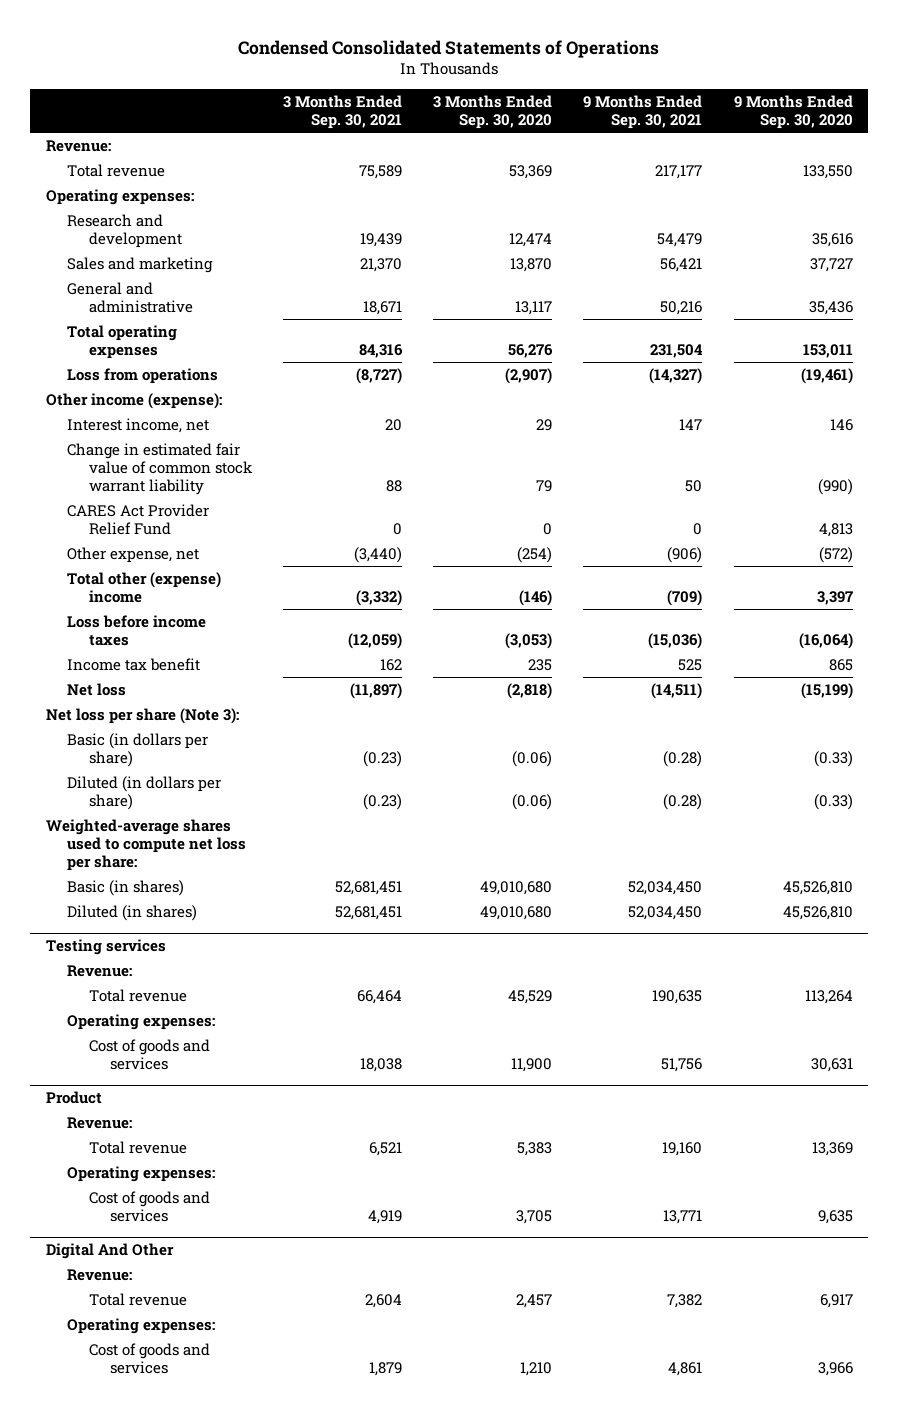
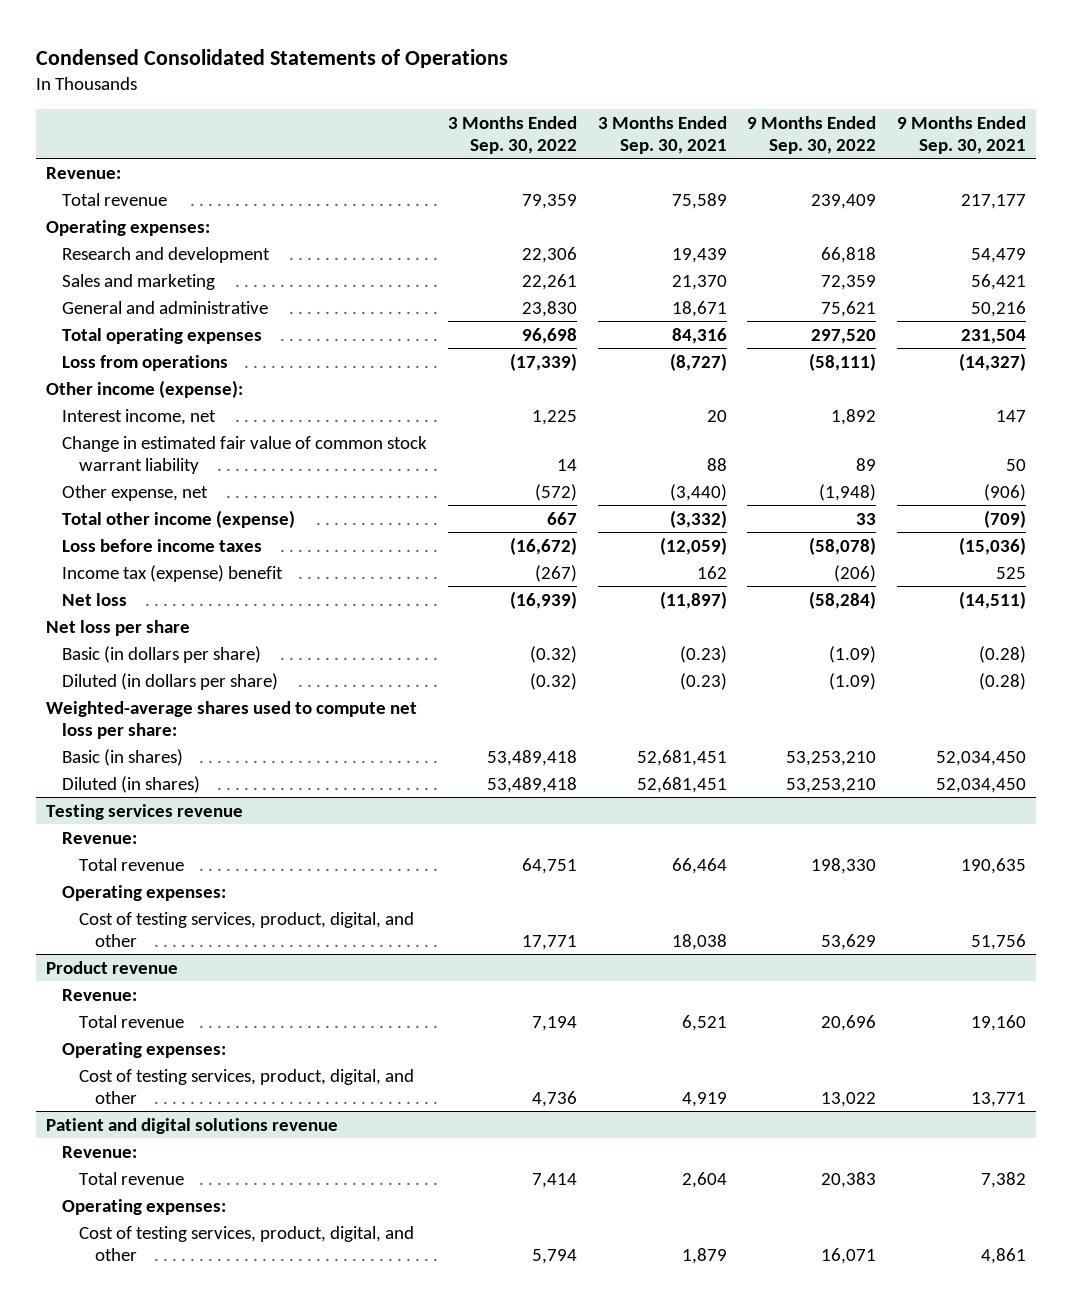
[433,94,553,130] 3 Months Ended Sep. 30, 2020 -> none
[733,94,853,130] 9 Months Ended Sep. 30, 2020 -> none
none -> [447,115,577,154] 3 Months Ended Sep. 30, 2022
none -> [747,115,877,154] 9 Months Ended Sep. 30, 2022
[67,503,210,536] CARES Act Provider Relief Fund -> none
[67,571,222,604] Total other (expense) income -> [62,509,296,528] Total other income (expense)
[67,657,201,671] Income tax benefit -> [62,564,284,582] Income tax (expense) benefit
[45,707,239,724] Net loss per share (Note 3): -> [46,619,191,636] Net loss per share
[45,938,166,955] Testing services -> [46,803,244,820] Testing services revenue
[88,1038,210,1071] Cost of goods and services -> [78,911,414,947] Cost of testing services, product, digital, and other
[45,1090,102,1104] Product -> [46,960,179,974] Product revenue
[45,1242,174,1259] Digital And Other -> none
[88,1190,210,1223] Cost of goods and services -> [78,1068,414,1104] Cost of testing services, product, digital, and other
none -> [46,1117,339,1134] Patient and digital solutions revenue
[88,1342,210,1375] Cost of goods and services -> [78,1225,414,1261] Cost of testing services, product, digital, and other

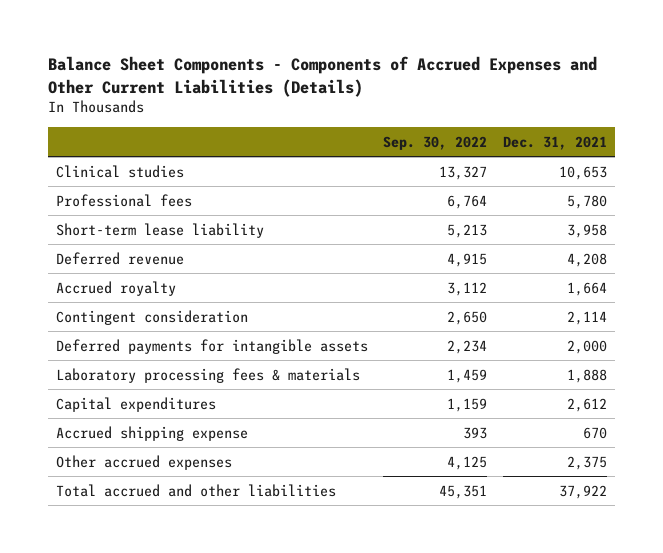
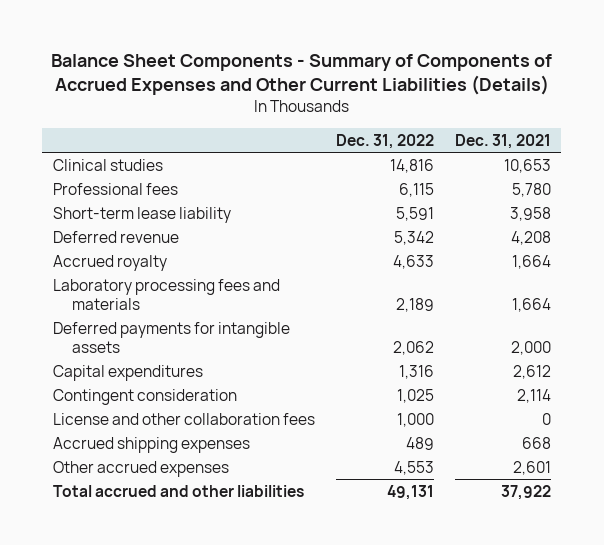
[47,56,597,97] Balance Sheet Components - Components of Accrued Expenses and Other Current Liabilities (Details) -> [50,53,552,96] Balance Sheet Components - Summary of Components of Accrued Expenses and Other Current Liabilities (Details)
[383,135,488,150] Sep. 30, 2022 -> none
none -> [335,133,434,149] Dec. 31, 2022
none -> [52,278,280,310] Laboratory processing fees and materials
[55,367,360,383] Laboratory processing fees & materials -> none
[55,309,248,325] Contingent consideration -> [52,388,237,405] Contingent consideration
none -> [52,412,315,425] License and other collaboration fees
[55,425,248,441] Accrued shipping expense -> [52,436,250,453] Accrued shipping expenses
[583,426,608,439] 670 -> [521,436,551,449] 668
[567,455,608,470] 2,375 -> [512,460,551,475] 2,601

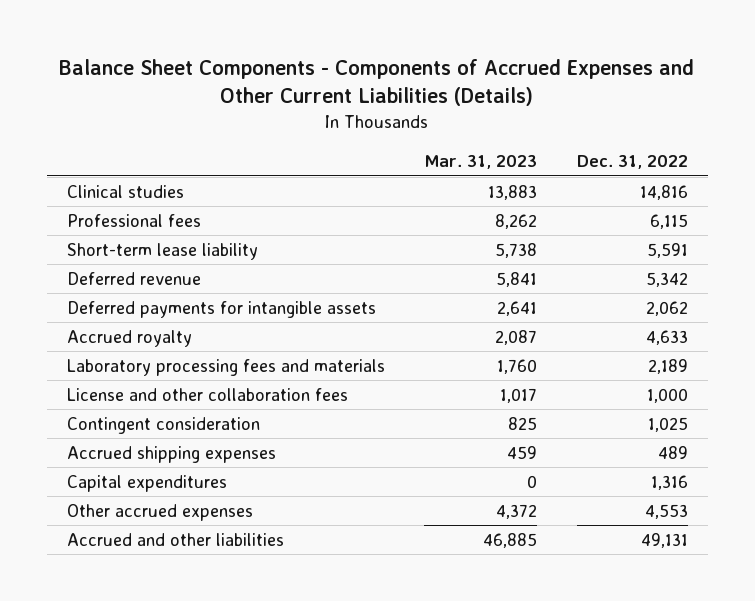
[50,53,552,96] Balance Sheet Components - Summary of Components of Accrued Expenses and Other Current Liabilities (Details) -> [59,58,695,107] Balance Sheet Components - Components of Accrued Expenses and Other Current Liabilities (Details)
[454,133,551,149] Dec. 31, 2021 -> none
none -> [424,155,538,170] Mar. 31, 2023
[52,321,290,353] Deferred payments for intangible assets -> [66,300,376,318] Deferred payments for intangible assets
[52,388,237,405] Contingent consideration -> [66,416,260,434] Contingent consideration
[52,364,203,381] Capital expenditures -> [66,474,227,492] Capital expenditures
[52,484,304,497] Total accrued and other liabilities -> [66,532,284,546] Accrued and other liabilities

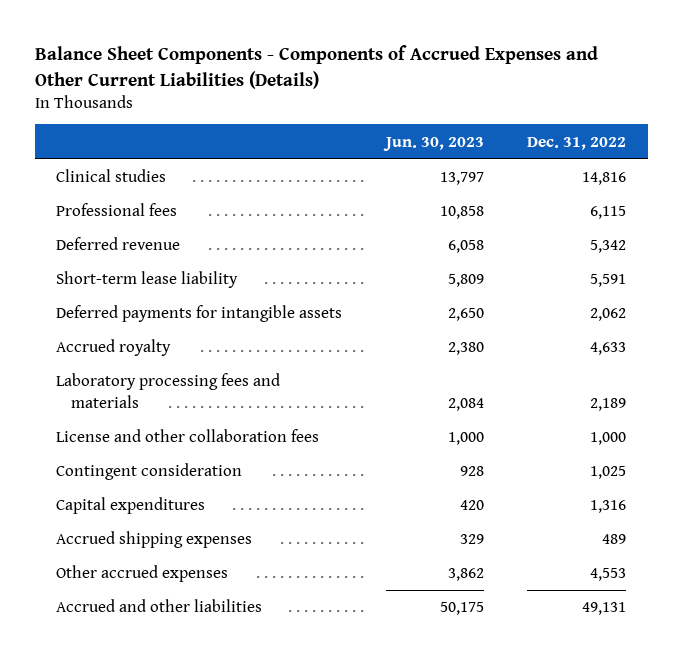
[424,155,538,170] Mar. 31, 2023 -> none
none -> [382,136,484,151] Jun. 30, 2023
[66,242,258,260] Short-term lease liability -> [56,271,239,289] Short-term lease liability
[66,445,276,463] Accrued shipping expenses -> [56,531,253,549] Accrued shipping expenses

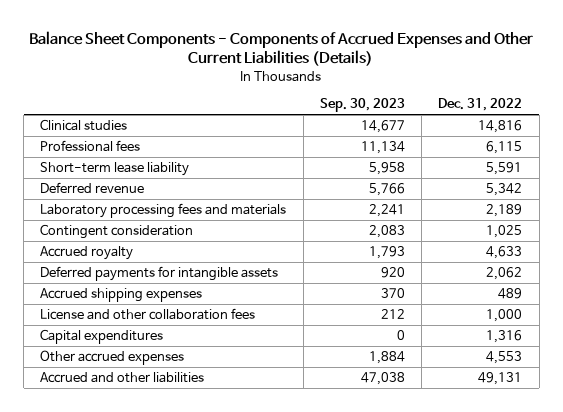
[382,136,484,151] Jun. 30, 2023 -> none
none -> [319,98,405,113] Sep. 30, 2023
[56,237,181,251] Deferred revenue -> [40,182,145,194] Deferred revenue
[56,339,172,357] Accrued royalty -> [40,246,134,261] Accrued royalty
[56,305,343,323] Deferred payments for intangible assets -> [40,266,279,282] Deferred payments for intangible assets
[56,429,320,443] License and other collaboration fees -> [40,308,256,321] License and other collaboration fees
[56,497,206,515] Capital expenditures -> [40,329,164,345] Capital expenditures

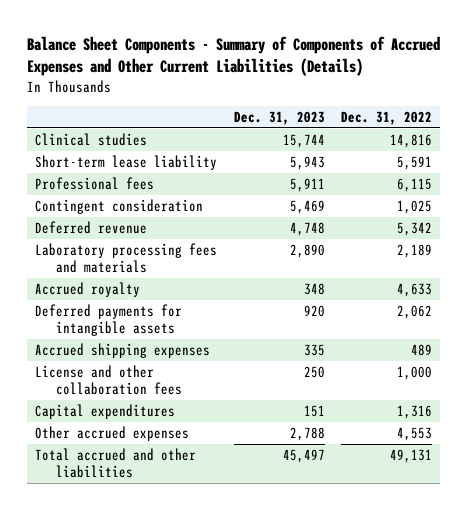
[29,30,534,67] Balance Sheet Components - Components of Accrued Expenses and Other Current Liabilities (Details) -> [27,35,441,77] Balance Sheet Components - Summary of Components of Accrued Expenses and Other Current Liabilities (Details)
[319,98,405,113] Sep. 30, 2023 -> none
none -> [233,111,325,126] Dec. 31, 2023
[40,140,141,153] Professional fees -> [35,176,155,190] Professional fees
[40,224,194,240] Contingent consideration -> [35,198,204,214] Contingent consideration
[40,372,205,384] Accrued and other liabilities -> [35,447,197,478] Total accrued and other liabilities

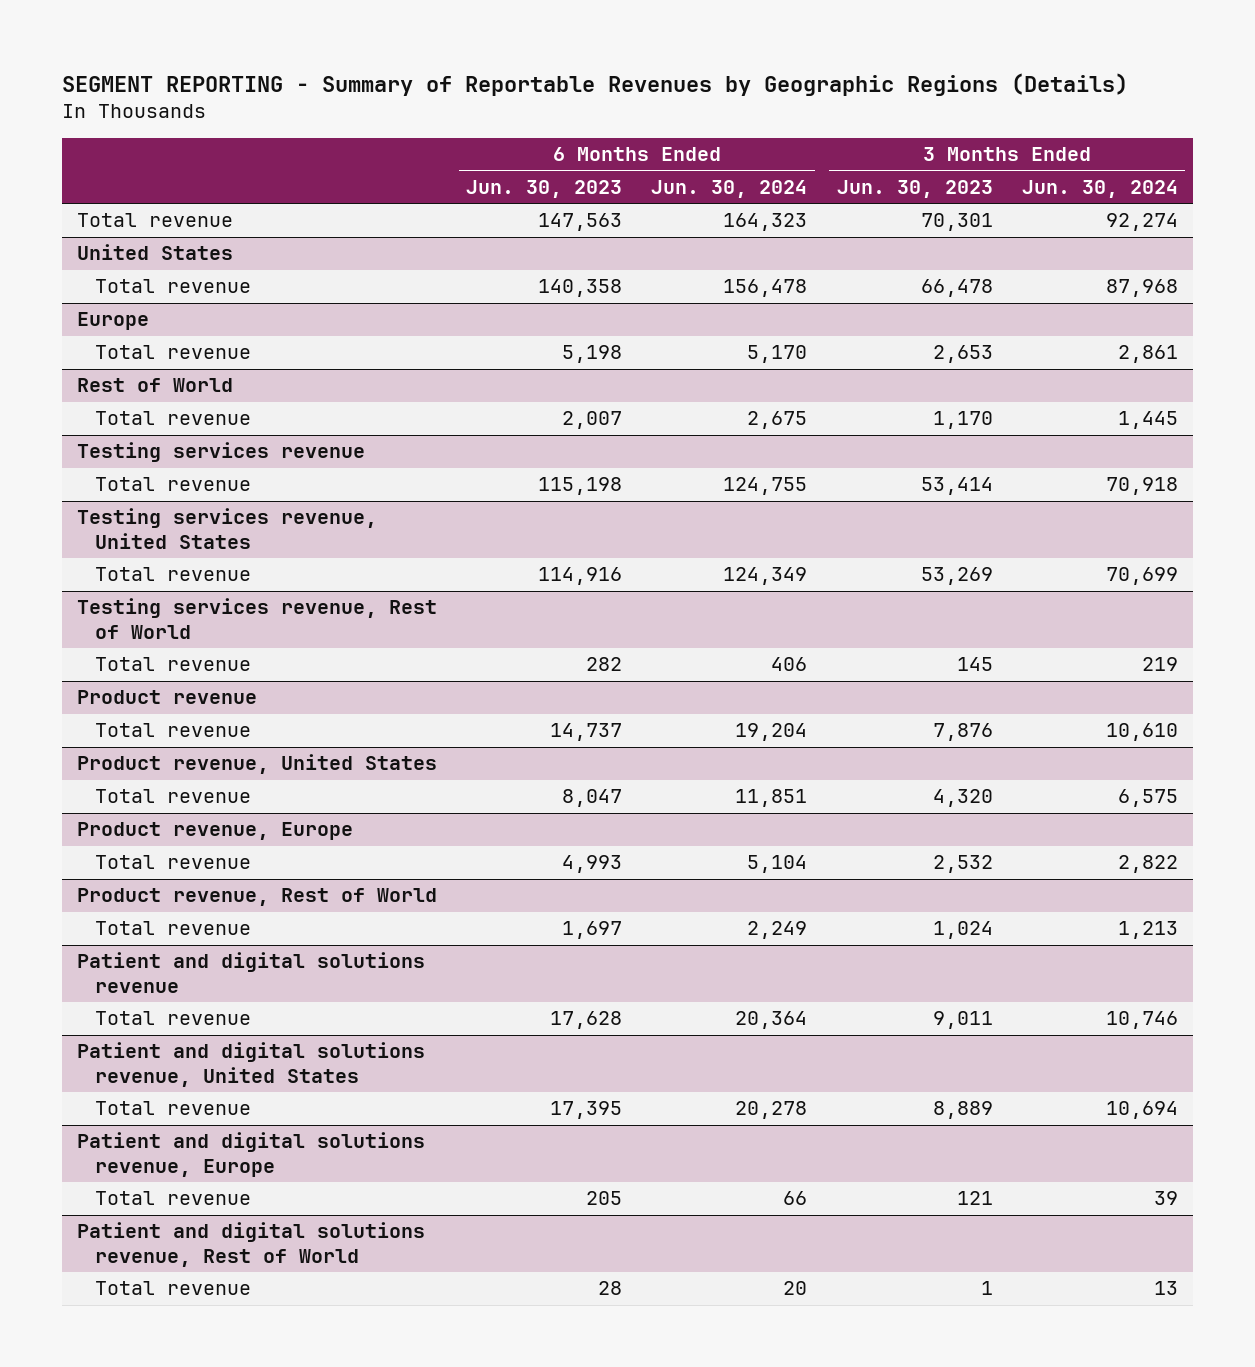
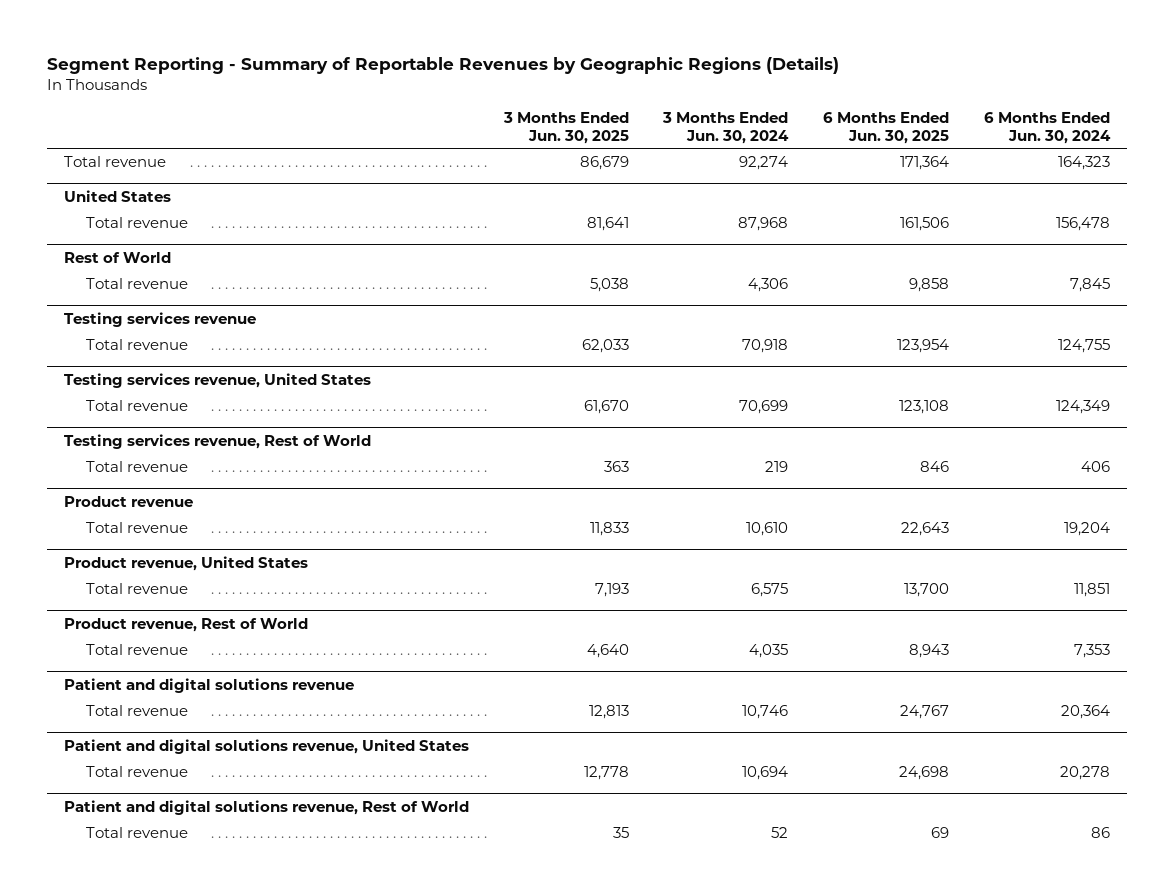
[62,73,1129,97] SEGMENT REPORTING - Summary of Reportable Revenues by Geographic Regions (Details) -> [46,56,839,74] Segment Reporting - Summary of Reportable Revenues by Geographic Regions (Details)
[466,179,623,198] Jun. 30, 2023 -> none
[836,179,993,198] Jun. 30, 2023 -> none
none -> [502,111,629,144] 3 Months Ended Jun. 30, 2025
none -> [823,111,950,144] 6 Months Ended Jun. 30, 2025
[76,312,149,331] Europe -> none
[94,345,251,360] Total revenue -> none
[747,411,808,430] 2,675 -> [1069,278,1110,293] 7,845
[1118,411,1179,430] 1,445 -> [748,278,789,293] 4,306
[76,822,353,841] Product revenue, Europe -> none
[94,855,251,870] Total revenue -> none
[747,921,808,940] 2,249 -> [1073,644,1110,659] 7,353
[1118,921,1179,940] 1,213 -> [749,644,789,659] 4,035
[76,1132,425,1177] Patient and digital solutions revenue, Europe -> none
[94,1191,251,1206] Total revenue -> none
[783,1281,808,1296] 20 -> [1090,827,1110,839] 86
[1154,1281,1179,1296] 13 -> [771,827,789,839] 52

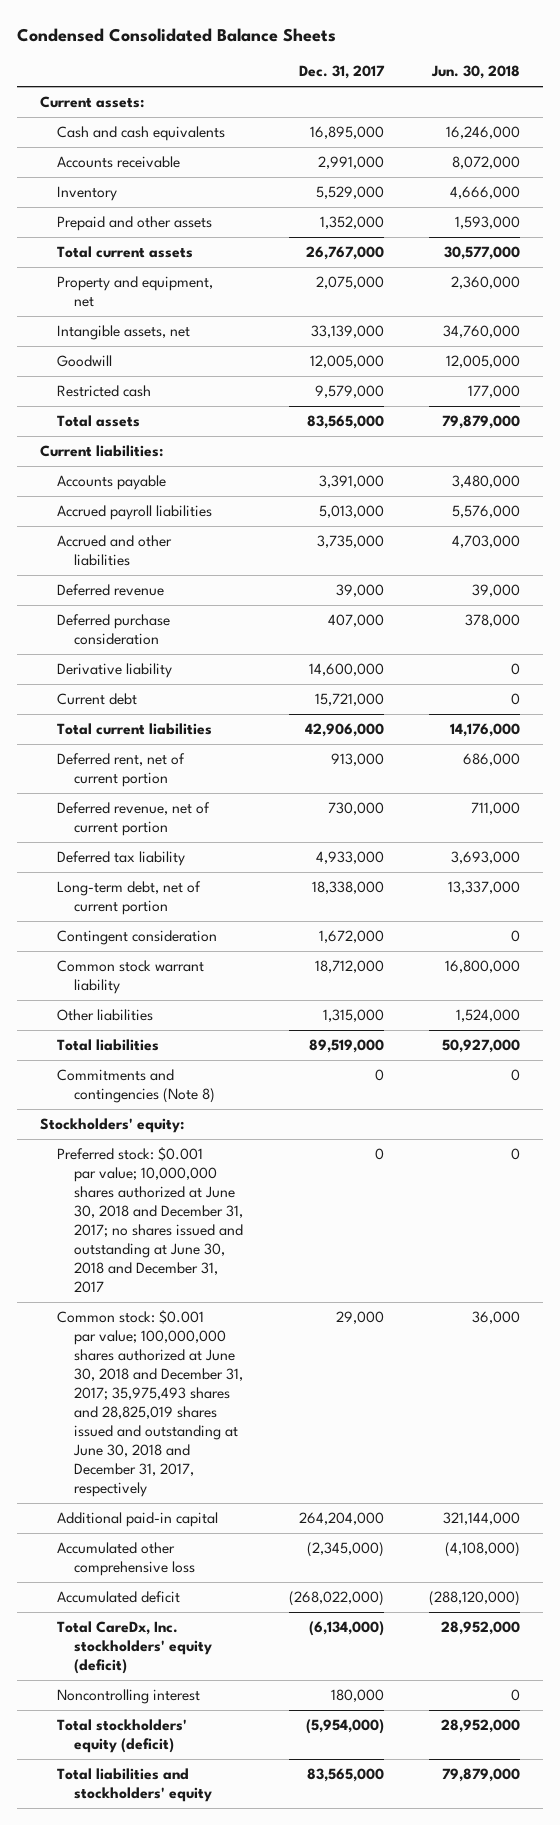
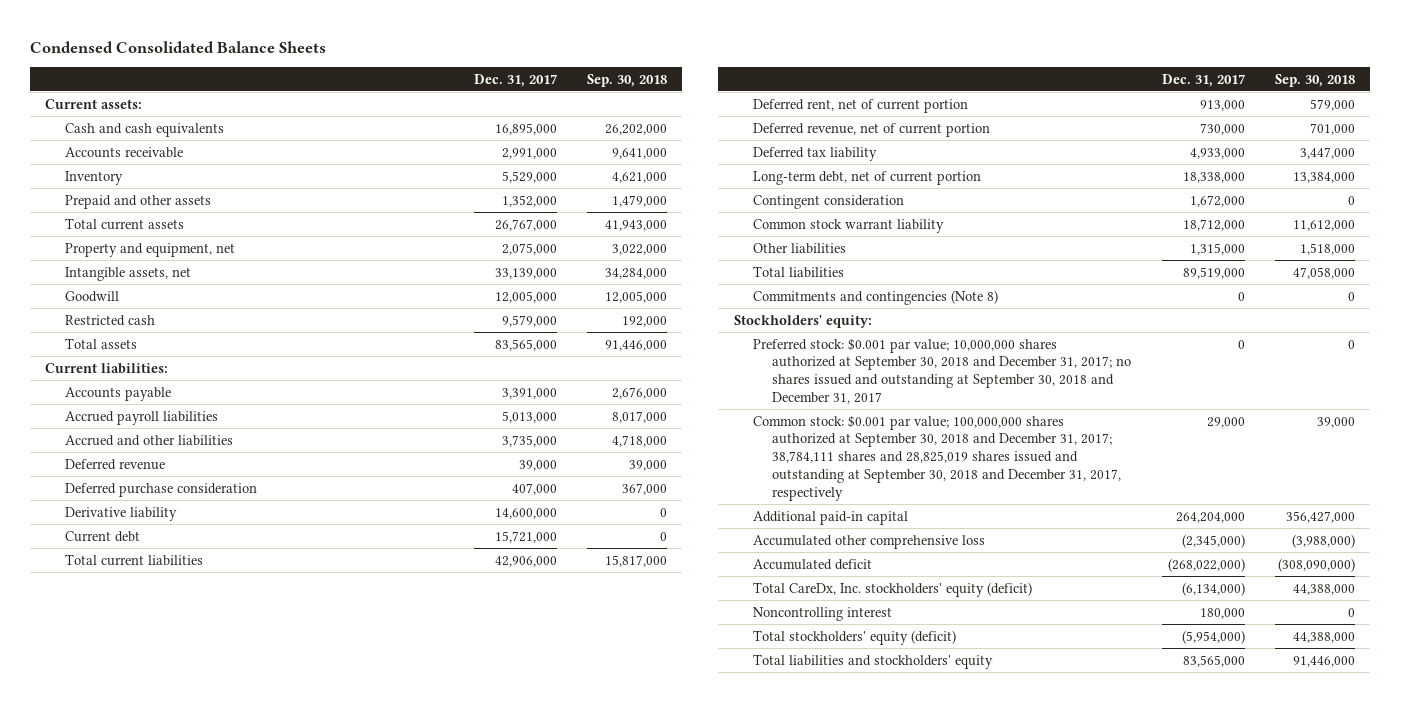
[431,65,521,80] Jun. 30, 2018 -> none
none -> [587,73,668,87] Sep. 30, 2018
[56,1147,244,1293] Preferred stock: $0.001 par value; 10,000,000 shares authorized at June 30, 2018 and December 31, 2017; no shares issued and outstanding at June 30, 2018 and December 31, 2017 -> [752,337,1132,404] Preferred stock: $0.001 par value; 10,000,000 shares authorized at September 30, 2018 and December 31, 2017; no shares issued and outstanding at September 30, 2018 and December 31, 2017
[56,1310,244,1497] Common stock: $0.001 par value; 100,000,000 shares authorized at June 30, 2018 and December 31, 2017; 35,975,493 shares and 28,825,019 shares issued and outstanding at June 30, 2018 and December 31, 2017, respectively -> [752,414,1122,501] Common stock: $0.001 par value; 100,000,000 shares authorized at September 30, 2018 and December 31, 2017; 38,784,111 shares and 28,825,019 shares issued and outstanding at September 30, 2018 and December 31, 2017, respectively

